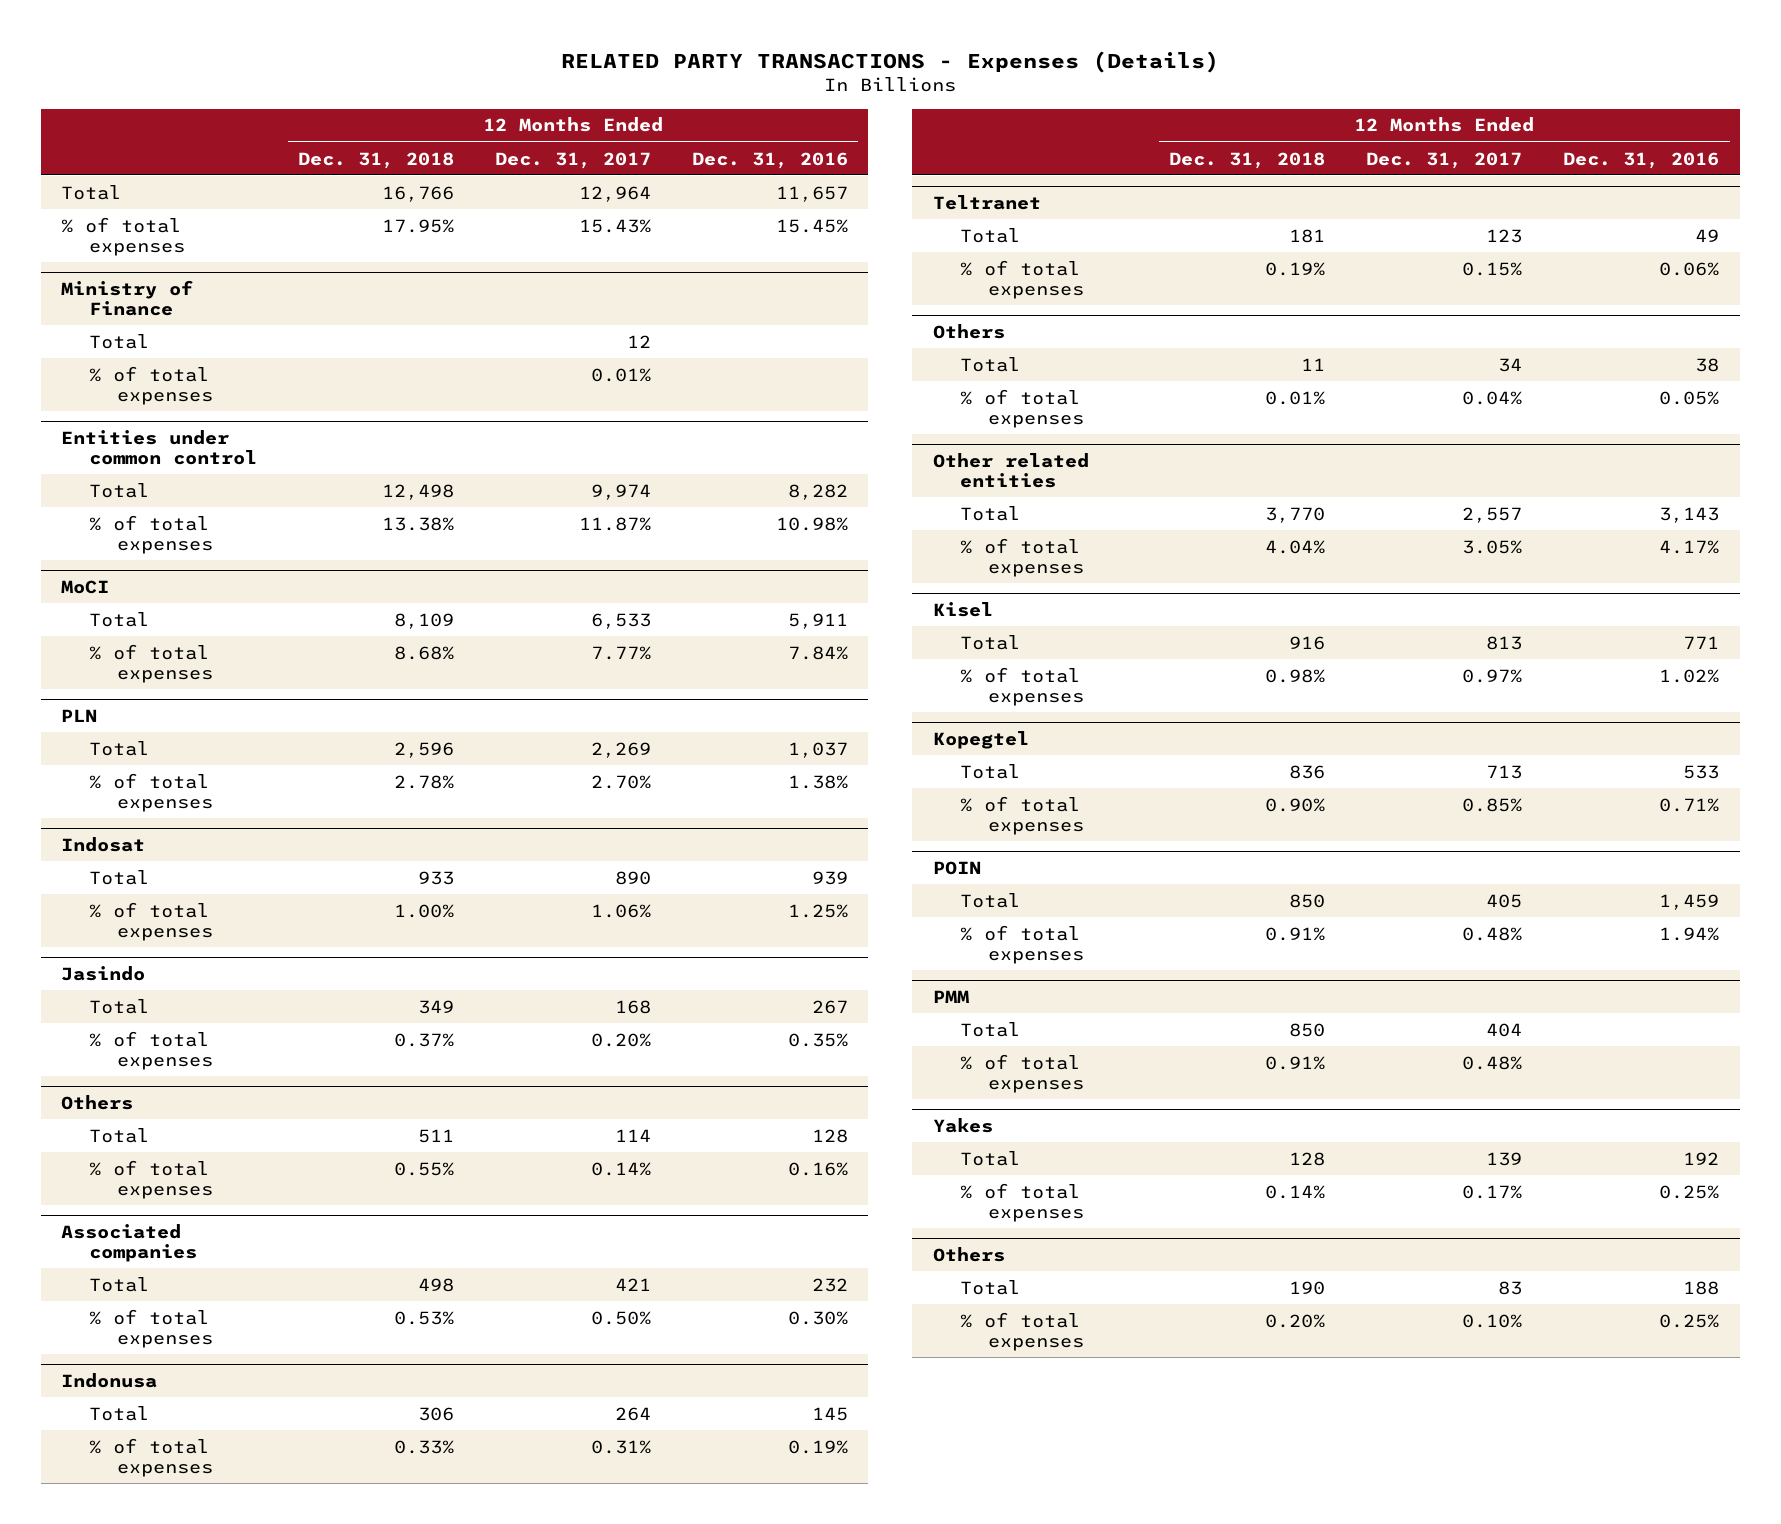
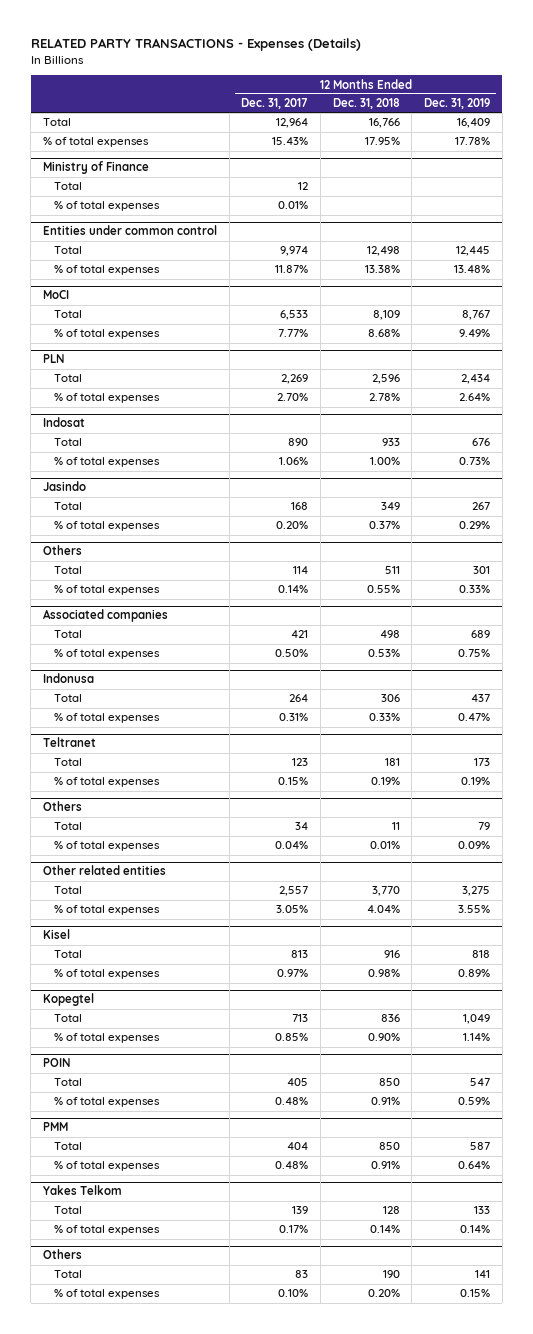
[691,151,848,169] Dec. 31, 2016 -> none
none -> [424,98,491,110] Dec. 31, 2019
[932,1117,993,1133] Yakes -> [42,1185,122,1196] Yakes Telkom

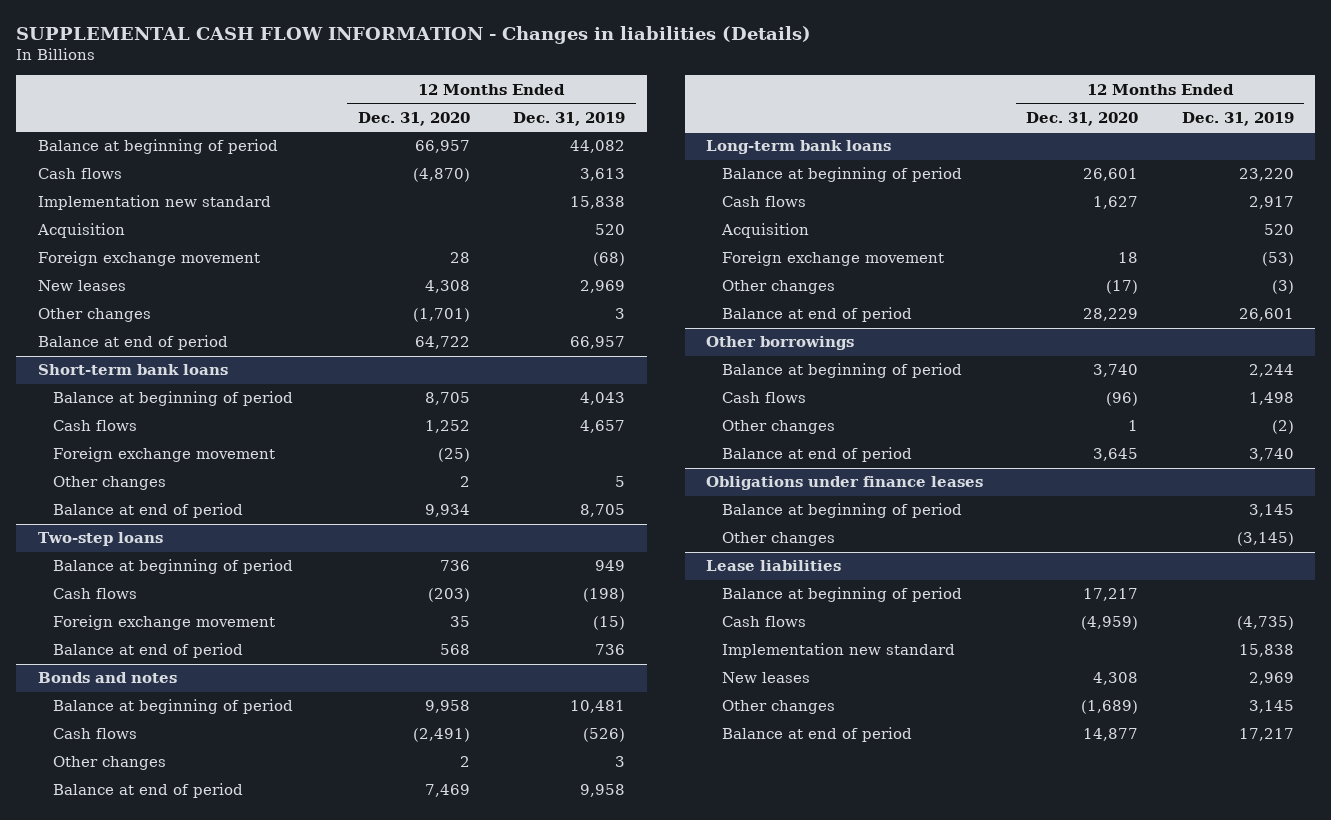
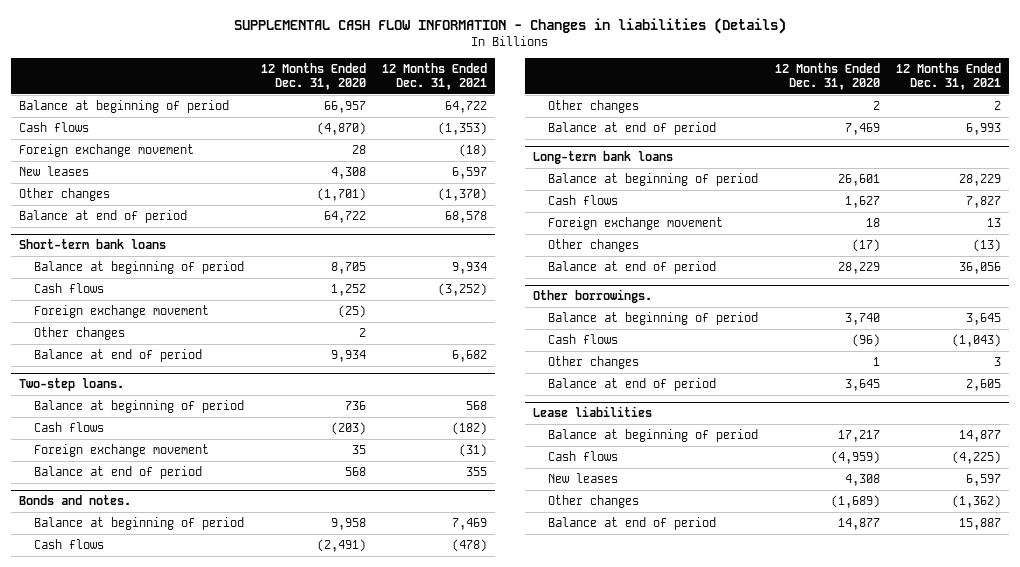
[512,111,625,126] Dec. 31, 2019 -> none
none -> [381,63,487,91] 12 Months Ended Dec. 31, 2021
[37,195,271,211] Implementation new standard -> none
[36,223,125,239] Acquisition -> none
[37,532,163,547] Two-step loans -> [19,378,125,392] Two-step loans.
[37,672,177,684] Bonds and notes -> [19,495,132,506] Bonds and notes.
[720,223,809,239] Acquisition -> none
[706,336,855,351] Other borrowings -> [533,289,653,304] Other borrowings.
[706,476,984,491] Obligations under finance leases -> none
[721,503,962,519] Balance at beginning of period -> none
[721,532,835,547] Other changes -> none
[721,643,955,659] Implementation new standard -> none

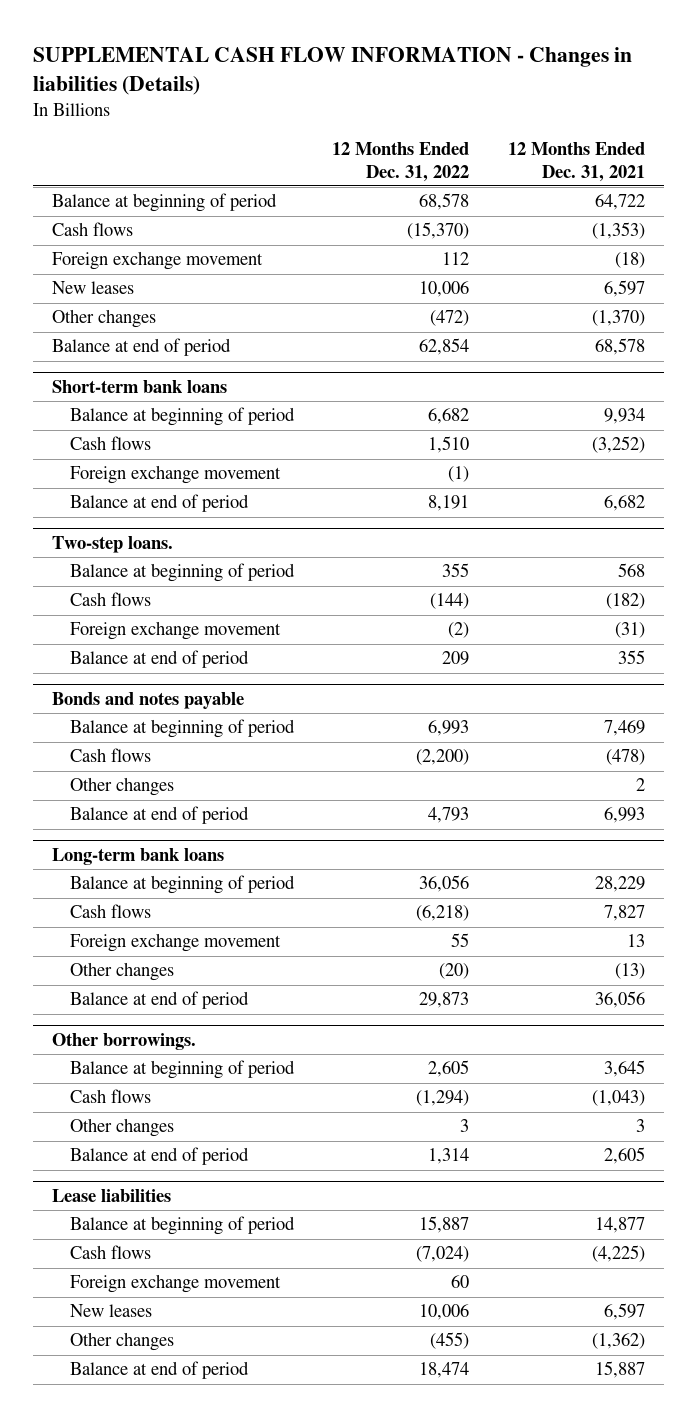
[260,63,366,91] 12 Months Ended Dec. 31, 2020 -> none
none -> [332,142,470,182] 12 Months Ended Dec. 31, 2022
[34,327,126,341] Other changes -> none
[19,495,132,506] Bonds and notes. -> [52,691,245,709] Bonds and notes payable
none -> [70,1274,282,1294] Foreign exchange movement

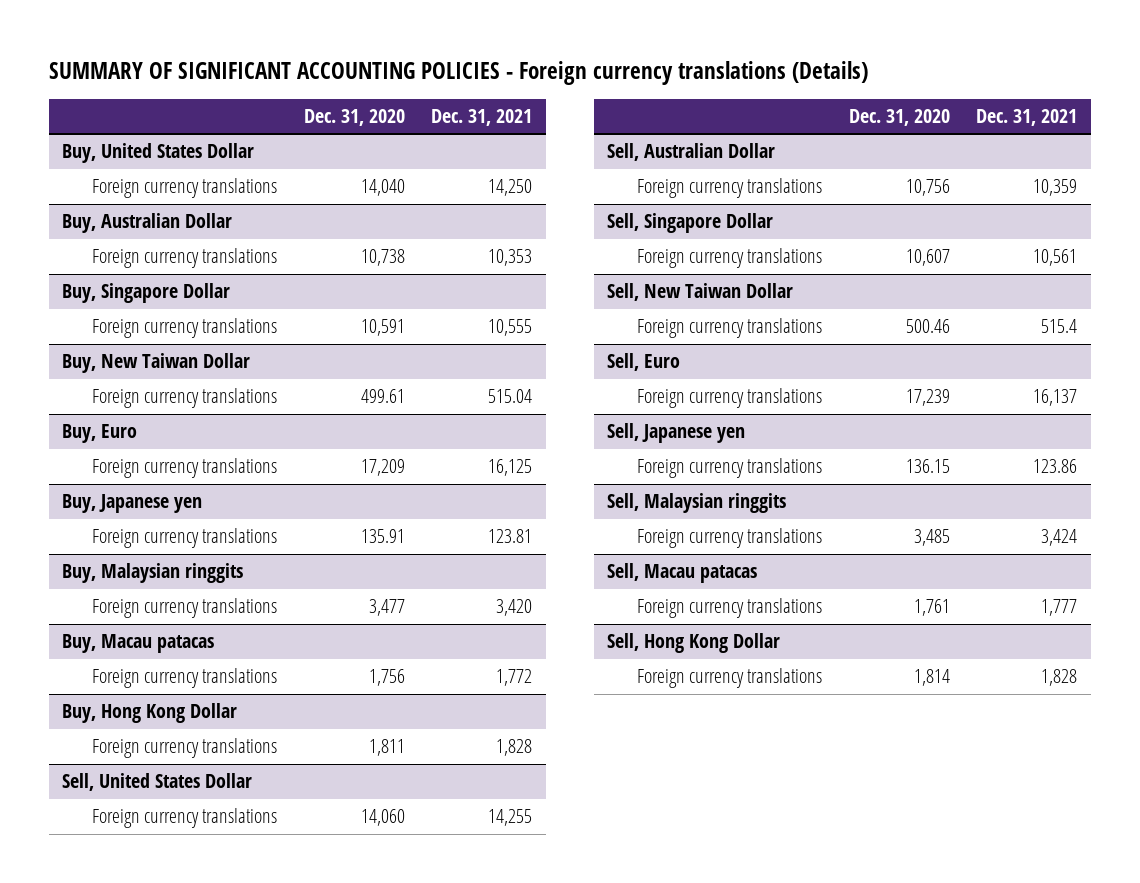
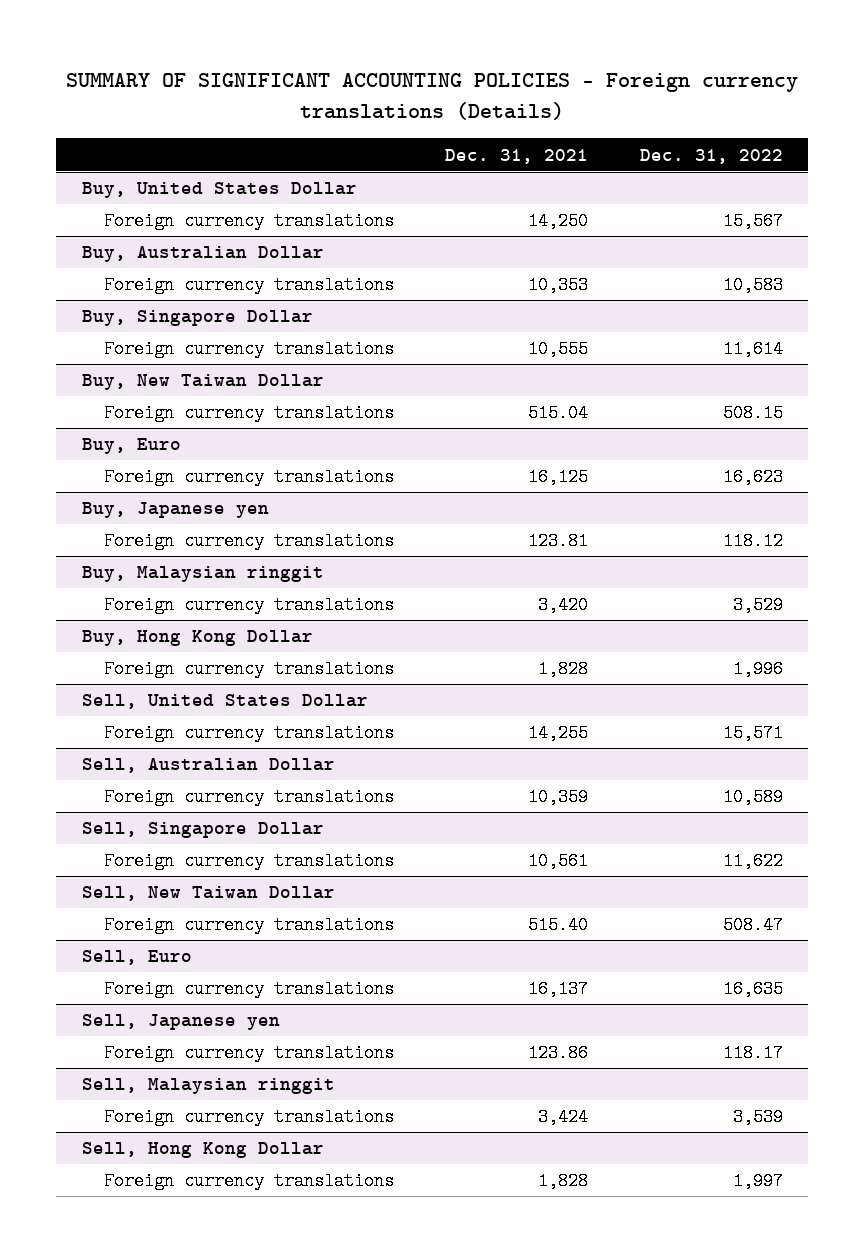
[303,108,405,126] Dec. 31, 2020 -> none
none -> [639,148,783,164] Dec. 31, 2022
[62,563,244,584] Buy, Malaysian ringgits -> [82,566,325,583] Buy, Malaysian ringgit
[62,634,215,654] Buy, Macau patacas -> none
[92,668,278,689] Foreign currency translations -> none
[1041,319,1078,334] 515.4 -> [528,916,589,935] 515.40
[607,493,787,514] Sell, Malaysian ringgits -> [82,1078,336,1095] Sell, Malaysian ringgit
[607,563,758,584] Sell, Macau patacas -> none
[637,598,823,619] Foreign currency translations -> none

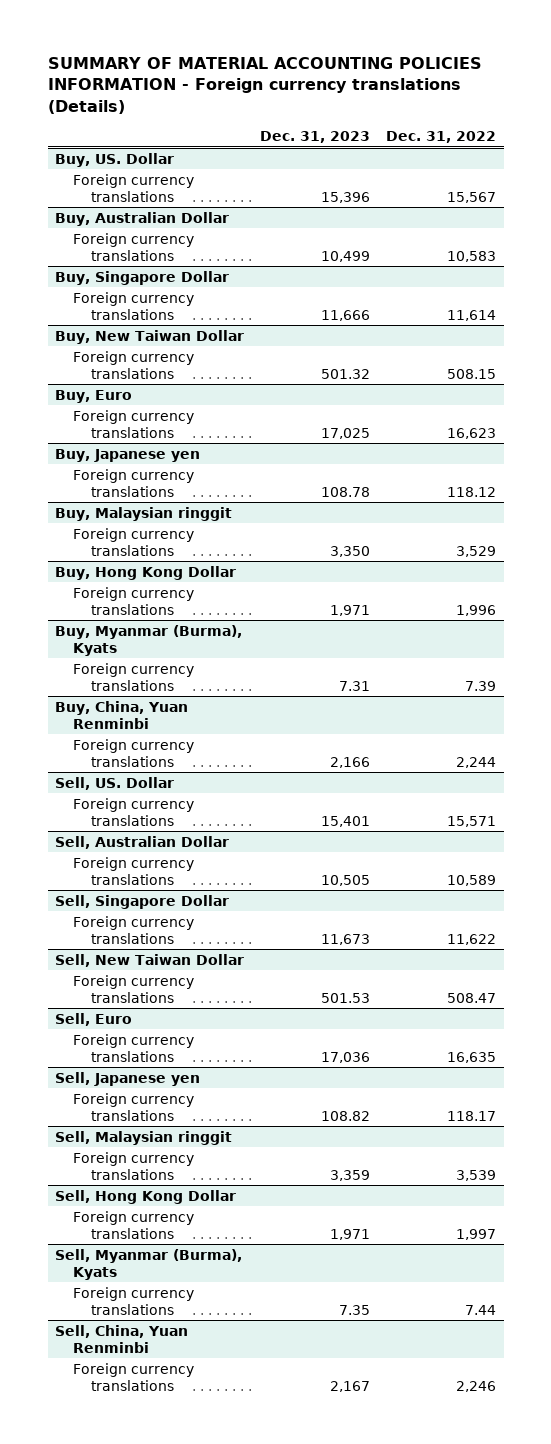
[66,73,799,121] SUMMARY OF SIGNIFICANT ACCOUNTING POLICIES - Foreign currency translations (Details) -> [47,57,482,114] SUMMARY OF MATERIAL ACCOUNTING POLICIES INFORMATION - Foreign currency translations (Details)
[445,148,589,164] Dec. 31, 2021 -> none
none -> [260,131,371,144] Dec. 31, 2023
[82,182,358,199] Buy, United States Dollar -> none
none -> [55,152,175,167] Buy, US. Dollar
[82,694,369,710] Sell, United States Dollar -> none
none -> [55,624,243,656] Buy, Myanmar (Burma), Kyats
none -> [73,662,195,691] Foreign currency translations
none -> [55,700,189,729] Buy, China, Yuan Renminbi
none -> [73,738,195,767] Foreign currency translations
none -> [55,776,175,790] Sell, US. Dollar
none -> [55,1248,243,1280] Sell, Myanmar (Burma), Kyats
none -> [73,1286,195,1315] Foreign currency translations
none -> [55,1324,189,1353] Sell, China, Yuan Renminbi
none -> [73,1362,195,1391] Foreign currency translations

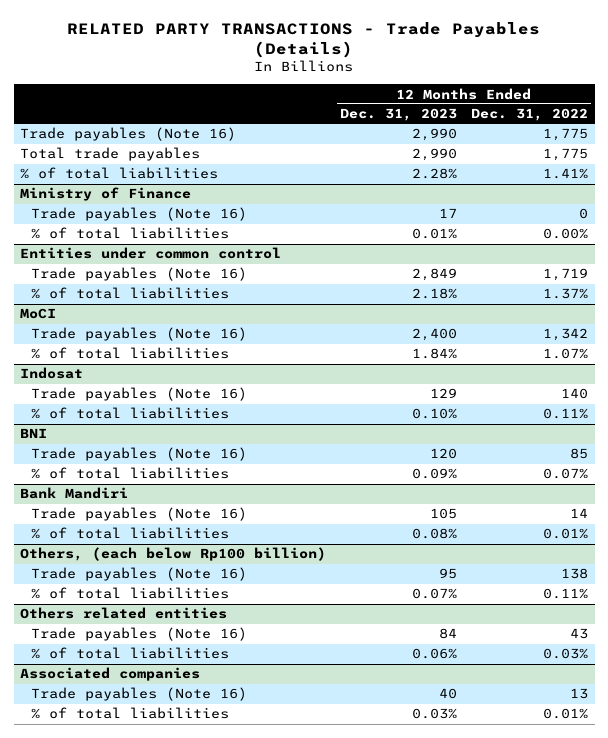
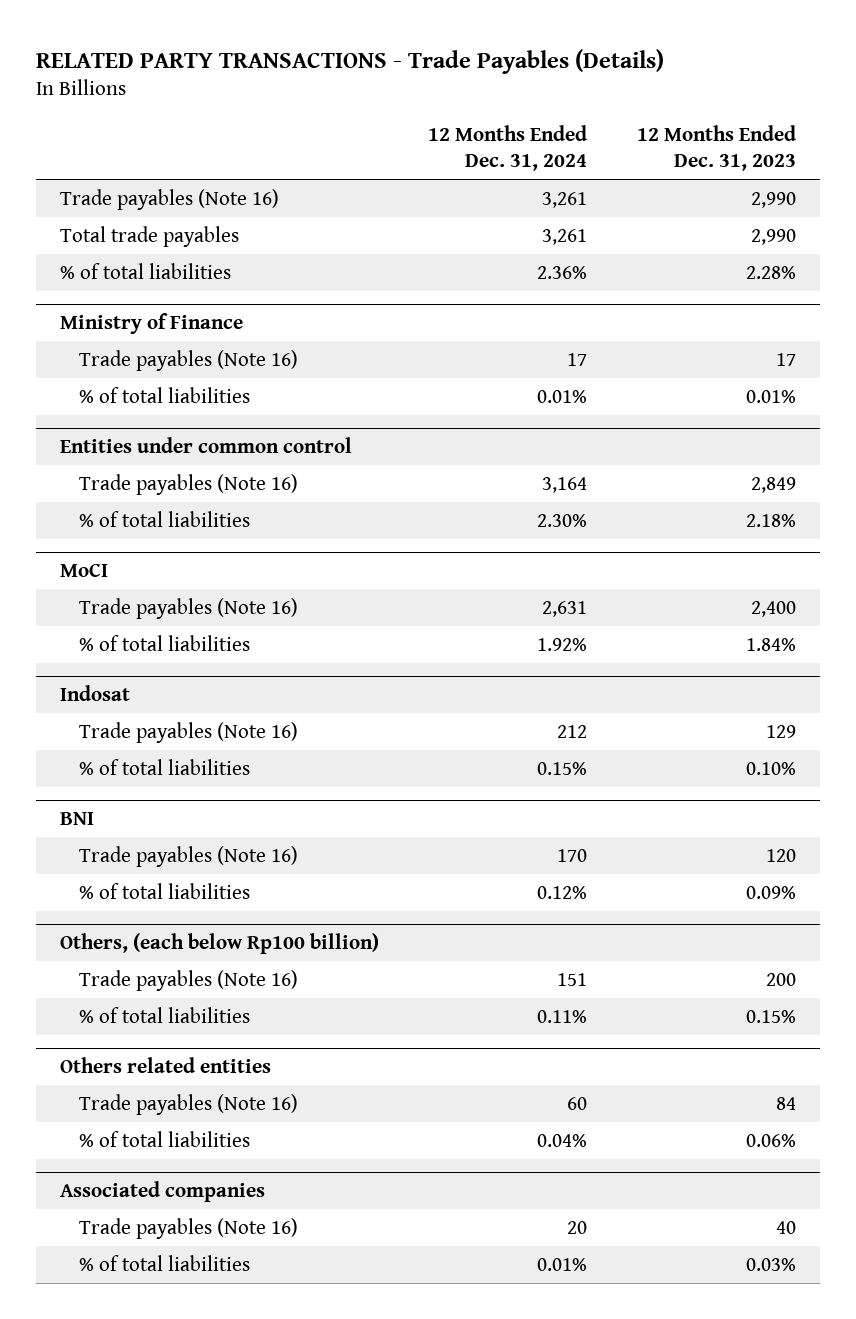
[470,108,588,122] Dec. 31, 2022 -> none
none -> [428,124,588,172] 12 Months Ended Dec. 31, 2024
[20,487,129,500] Bank Mandiri -> none
[30,507,247,522] Trade payables (Note 16) -> none
[30,527,229,540] % of total liabilities -> none
[439,568,458,580] 95 -> [765,972,796,986] 200
[412,588,458,600] 0.07% -> [745,1009,796,1023] 0.15%

